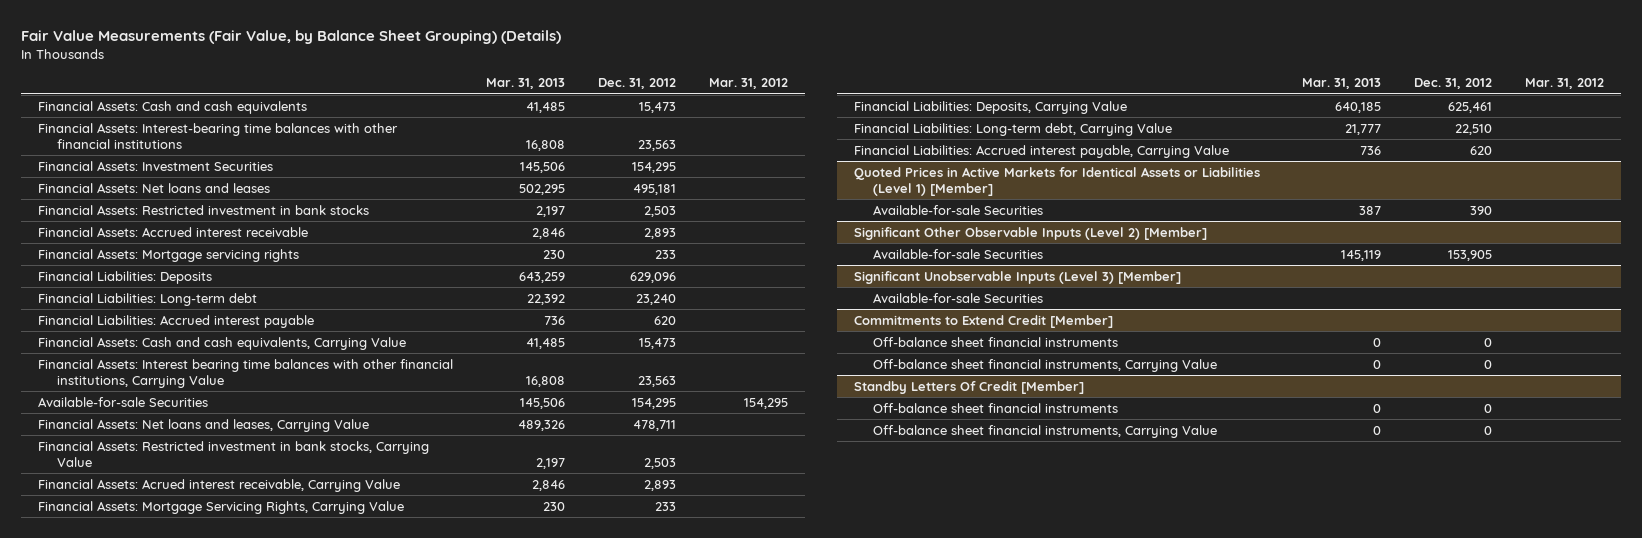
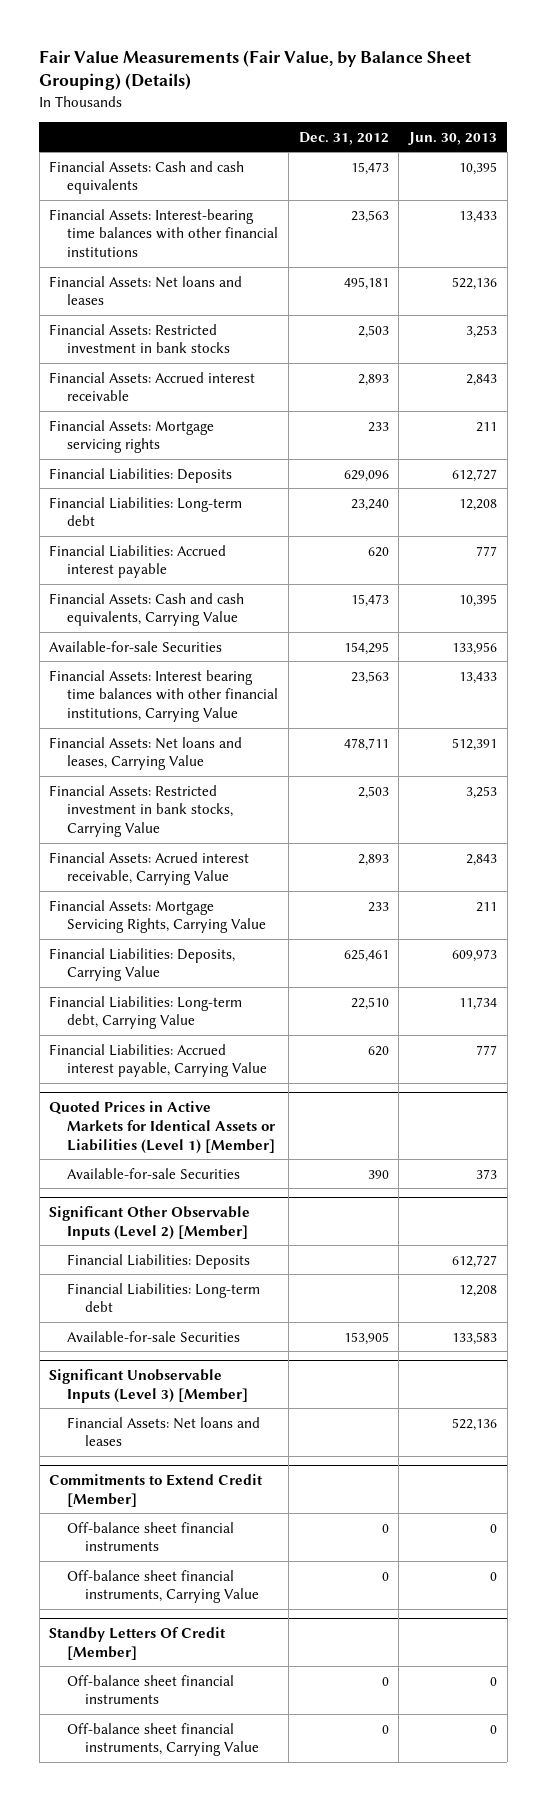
[485,78,565,90] Mar. 31, 2013 -> none
[709,78,789,90] Mar. 31, 2012 -> none
none -> [407,131,497,145] Jun. 30, 2013
[37,160,273,171] Financial Assets: Investment Securities -> none
[37,358,453,388] Financial Assets: Interest bearing time balances with other financial institutions, Carrying Value -> [49,669,279,723] Financial Assets: Interest bearing time balances with other financial institutions, Carrying Value
none -> [67,1253,251,1269] Financial Liabilities: Deposits
none -> [67,1282,261,1313] Financial Liabilities: Long-term debt
[872,292,1043,303] Available-for-sale Securities -> none
none -> [67,1416,261,1447] Financial Assets: Net loans and leases

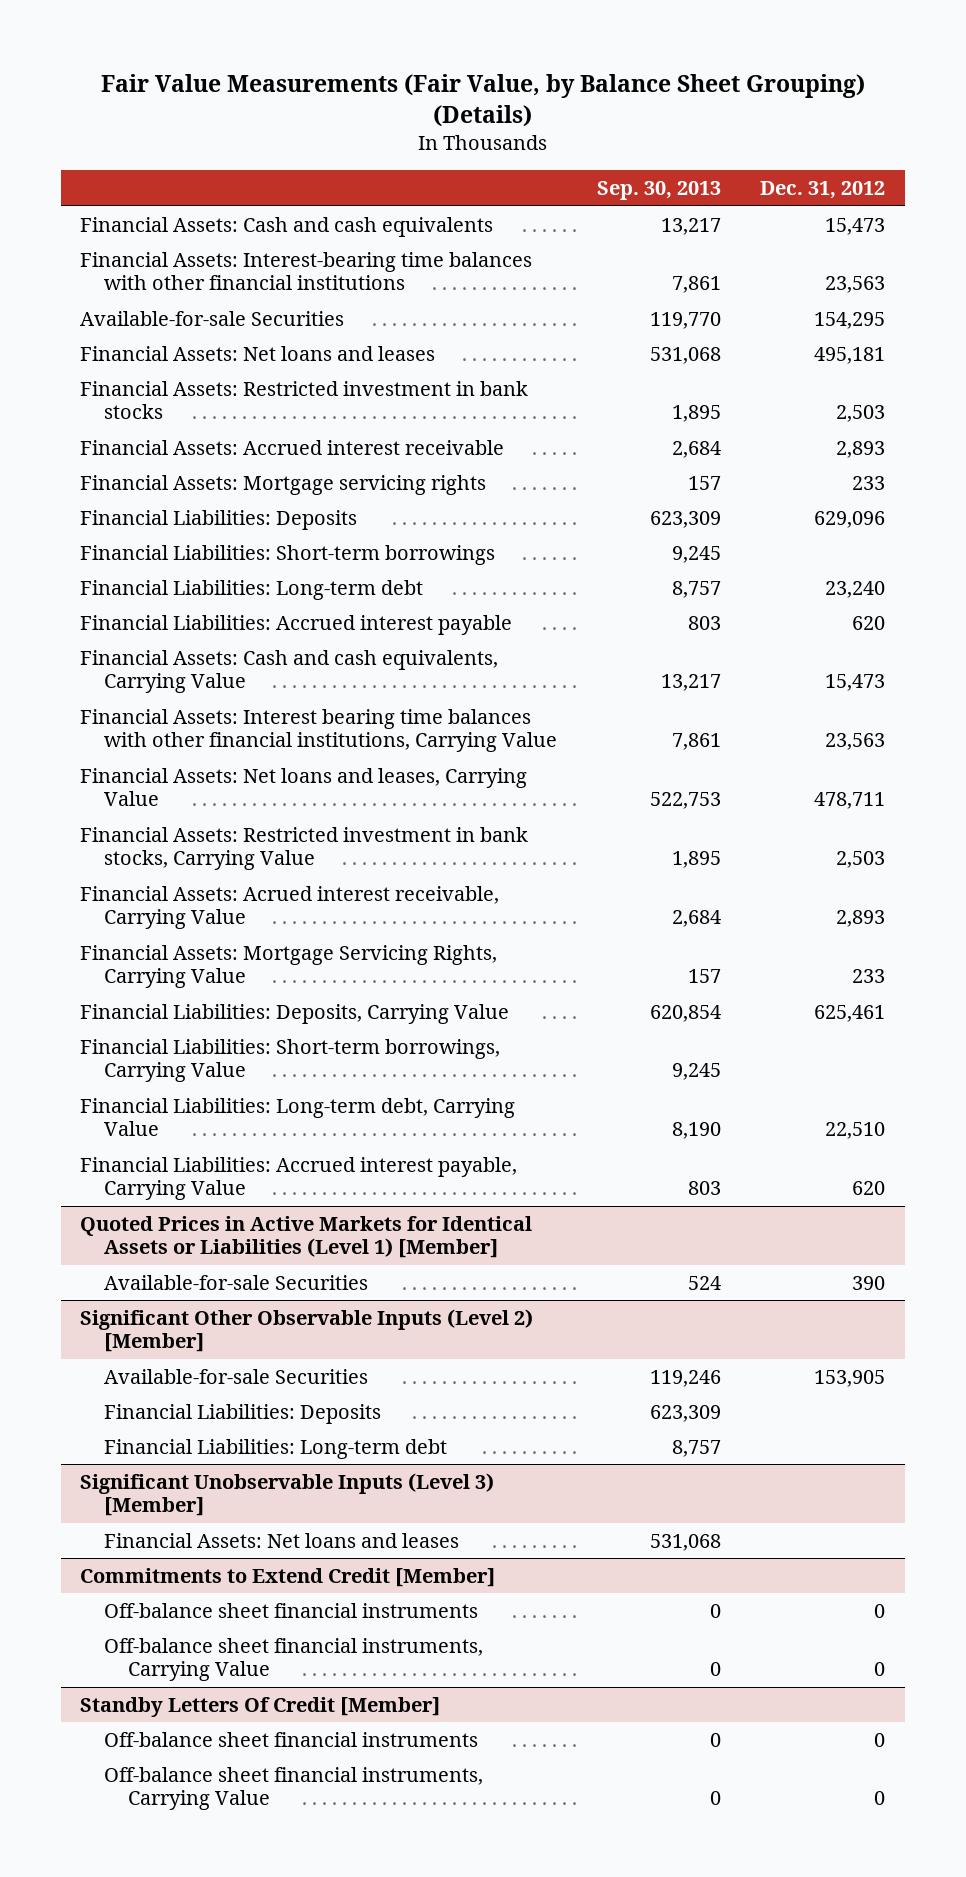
[407,131,497,145] Jun. 30, 2013 -> none
none -> [596,181,721,201] Sep. 30, 2013
[49,640,223,652] Available-for-sale Securities -> [80,310,345,326] Available-for-sale Securities
none -> [80,544,496,565] Financial Liabilities: Short-term borrowings
none -> [80,1038,501,1083] Financial Liabilities: Short-term borrowings, Carrying Value
[67,1330,241,1342] Available-for-sale Securities -> [104,1368,369,1384] Available-for-sale Securities

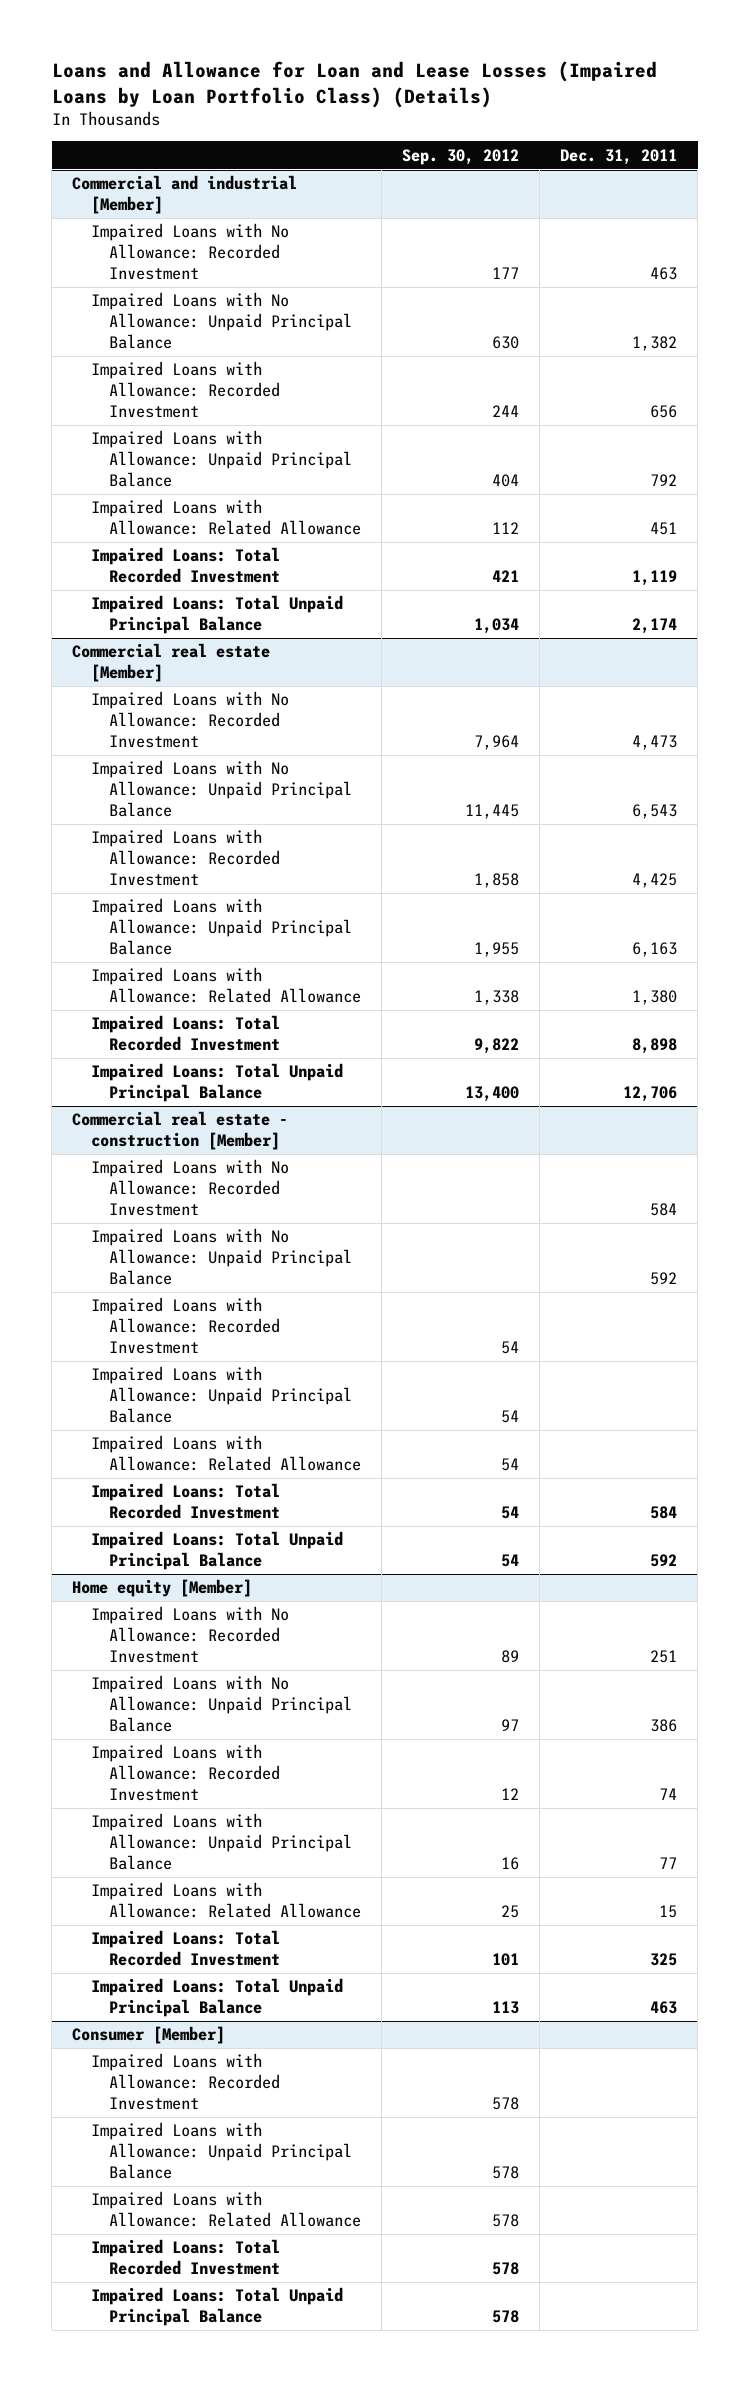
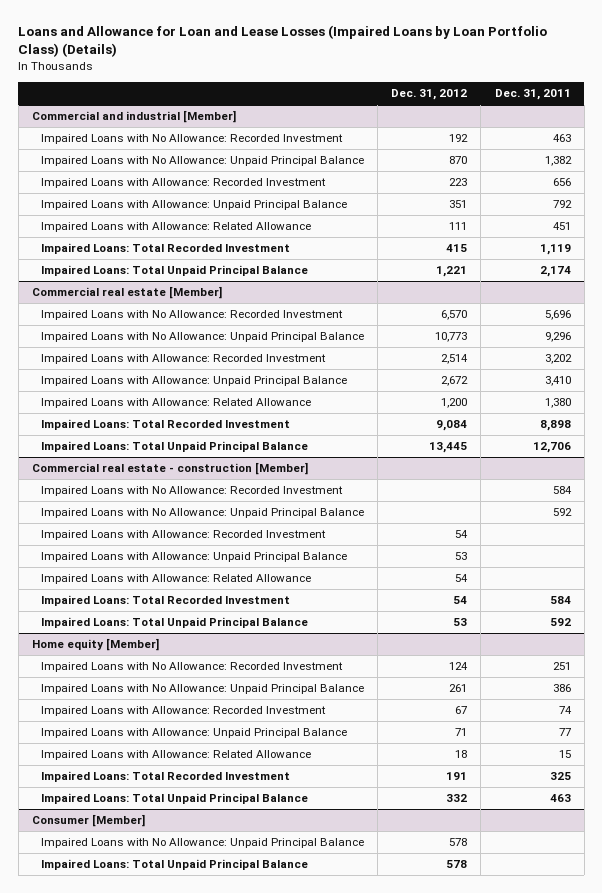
[402,148,520,165] Sep. 30, 2012 -> none
none -> [391,89,468,101] Dec. 31, 2012
[632,734,678,750] 4,473 -> [544,310,571,321] 5,696
[632,803,678,819] 6,543 -> [544,332,571,343] 9,296
[632,872,678,888] 4,425 -> [544,354,572,365] 3,202
[632,941,678,957] 6,163 -> [544,376,571,387] 3,410
[90,2053,281,2110] Impaired Loans with Allowance: Recorded Investment -> none
[90,2191,362,2228] Impaired Loans with Allowance: Related Allowance -> none
[90,2239,281,2276] Impaired Loans: Total Recorded Investment -> none
[90,2122,353,2179] Impaired Loans with Allowance: Unpaid Principal Balance -> [40,838,364,849] Impaired Loans with No Allowance: Unpaid Principal Balance

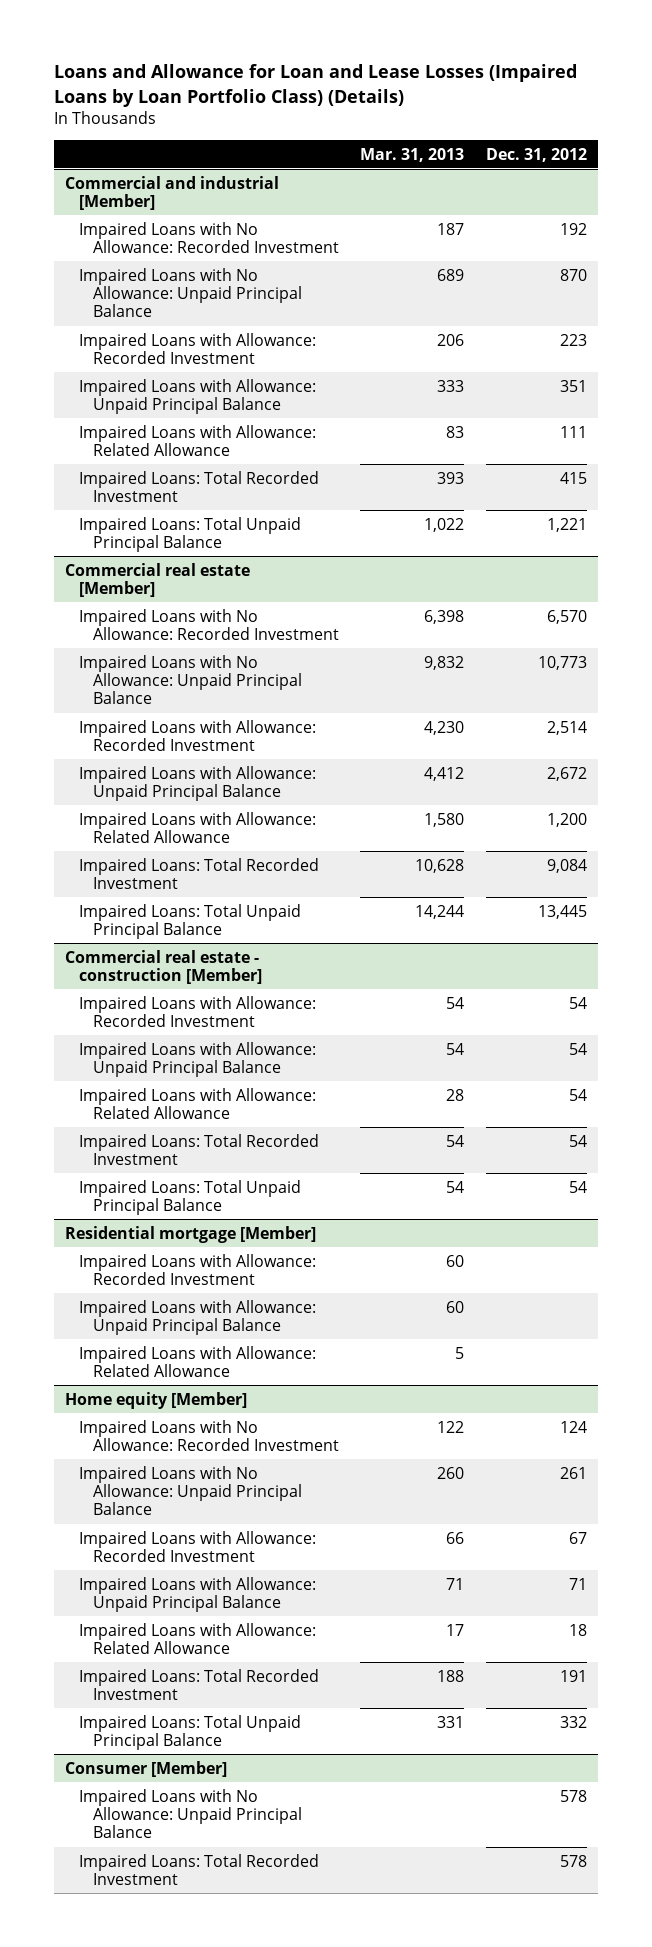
[494,89,571,101] Dec. 31, 2011 -> none
none -> [360,147,465,162] Mar. 31, 2013
[40,486,343,497] Impaired Loans with No Allowance: Recorded Investment -> none
[40,508,364,519] Impaired Loans with No Allowance: Unpaid Principal Balance -> none
[455,552,468,561] 53 -> [569,1042,588,1055] 54
[453,618,468,627] 53 -> [569,1180,588,1193] 54
none -> [64,1225,316,1243] Residential mortgage [Member]
none -> [78,1253,316,1285] Impaired Loans with Allowance: Recorded Investment
none -> [78,1299,316,1335] Impaired Loans with Allowance: Unpaid Principal Balance
none -> [78,1345,316,1377] Impaired Loans with Allowance: Related Allowance
[40,859,308,871] Impaired Loans: Total Unpaid Principal Balance -> [78,1853,319,1885] Impaired Loans: Total Recorded Investment

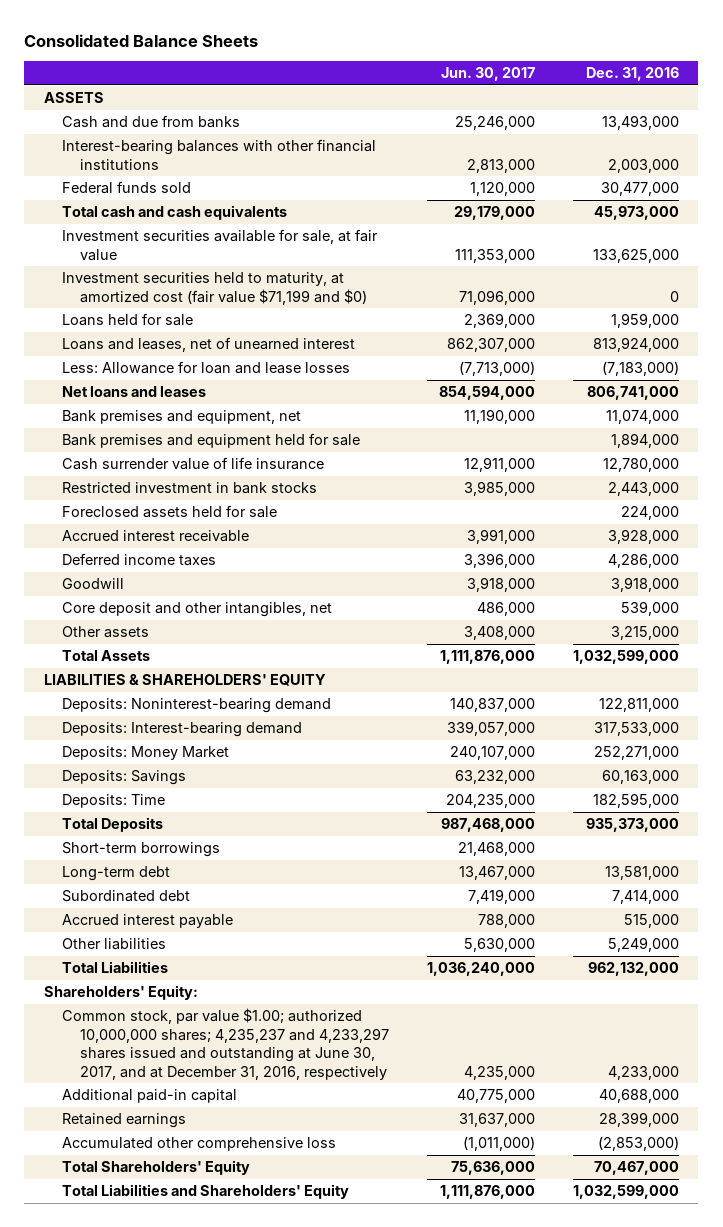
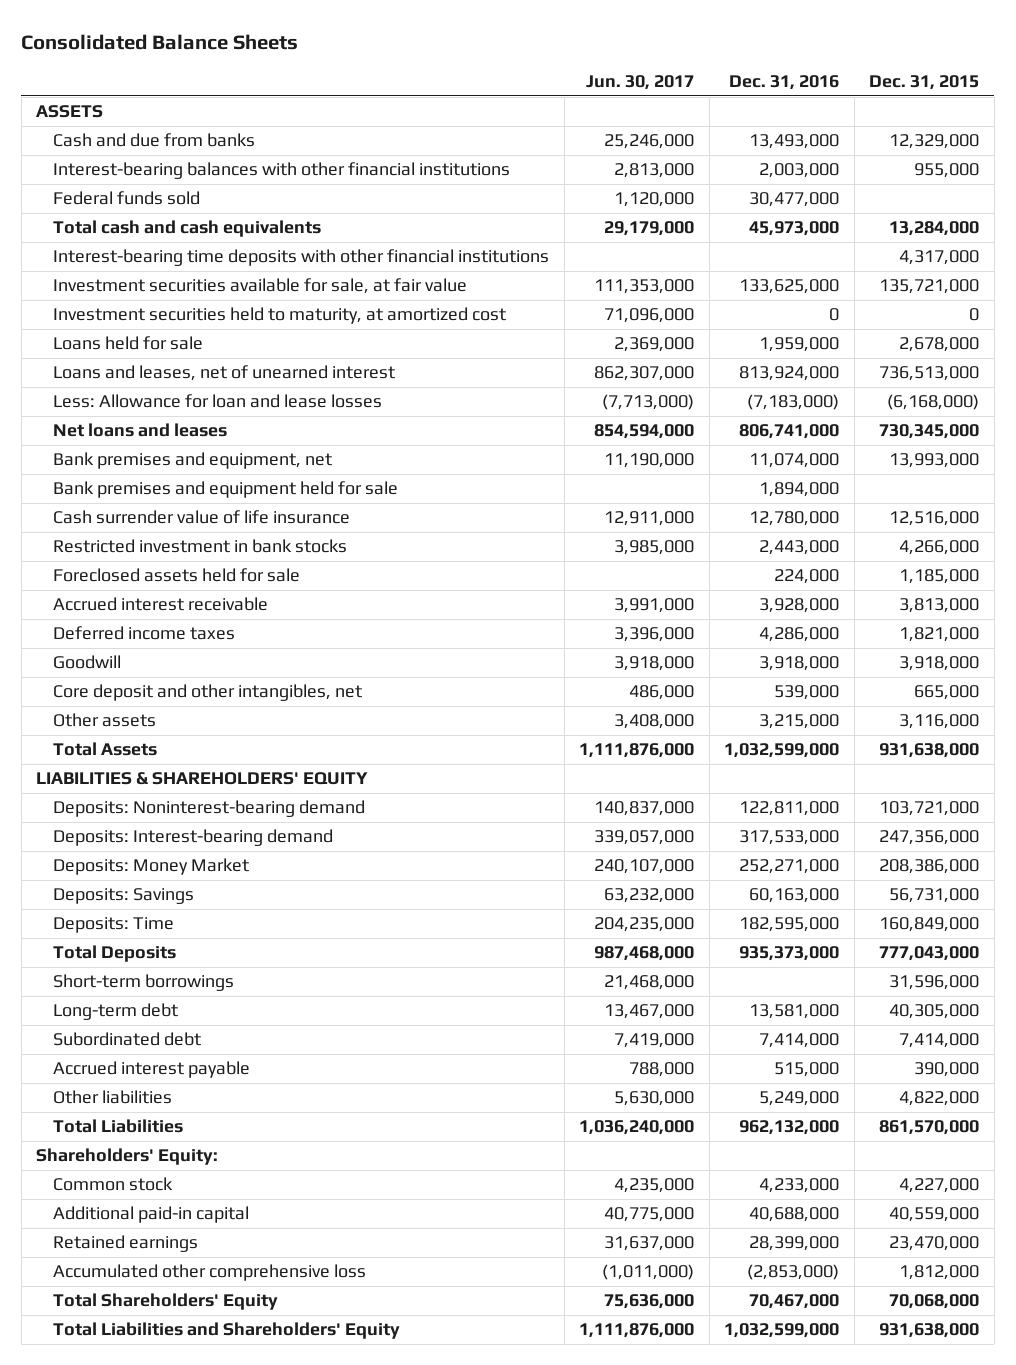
none -> [869,75,980,91] Dec. 31, 2015
none -> [52,249,549,267] Interest-bearing time deposits with other financial institutions
[61,272,367,305] Investment securities held to maturity, at amortized cost (fair value $71,199 and $0) -> [52,307,506,325] Investment securities held to maturity, at amortized cost
[61,1008,389,1080] Common stock, par value $1.00; authorized 10,000,000 shares; 4,235,237 and 4,233,297 shares issued and outstanding at June 30, 2017, and at December 31, 2016, respectively -> [52,1177,173,1192] Common stock

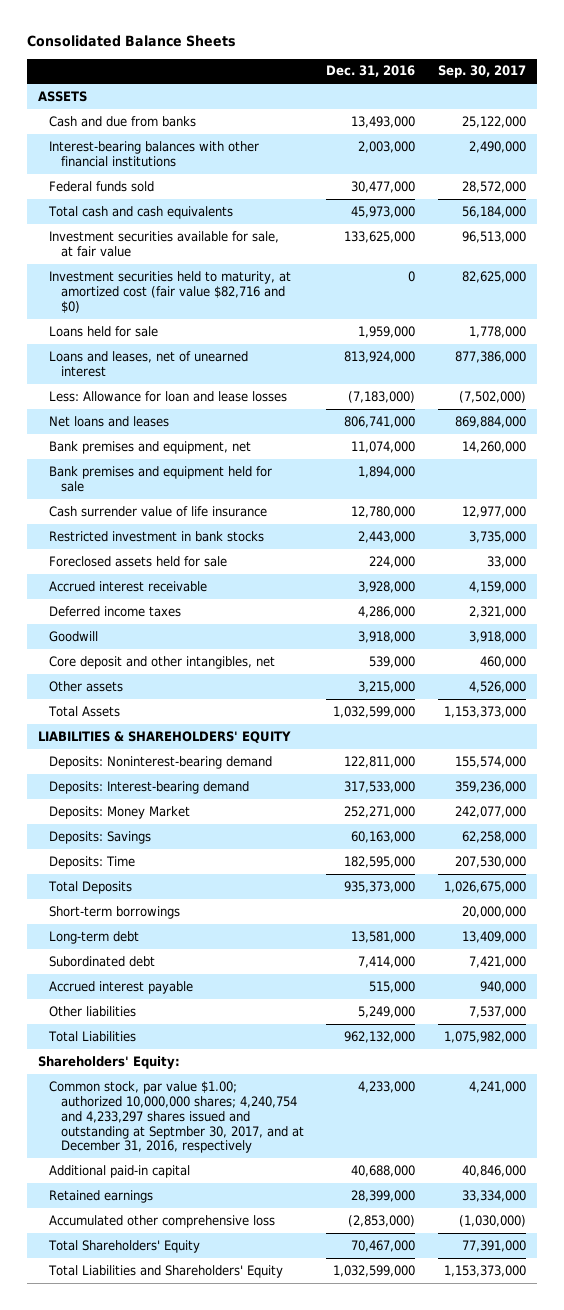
[586,75,695,91] Jun. 30, 2017 -> none
[869,75,980,91] Dec. 31, 2015 -> none
none -> [437,65,526,79] Sep. 30, 2017
[52,249,549,267] Interest-bearing time deposits with other financial institutions -> none
[52,307,506,325] Investment securities held to maturity, at amortized cost -> [49,270,292,313] Investment securities held to maturity, at amortized cost (fair value $82,716 and $0)
[52,1177,173,1192] Common stock -> [49,1080,304,1154] Common stock, par value $1.00; authorized 10,000,000 shares; 4,240,754 and 4,233,297 shares issued and outstanding at Septmber 30, 2017, and at December 31, 2016, respectively

